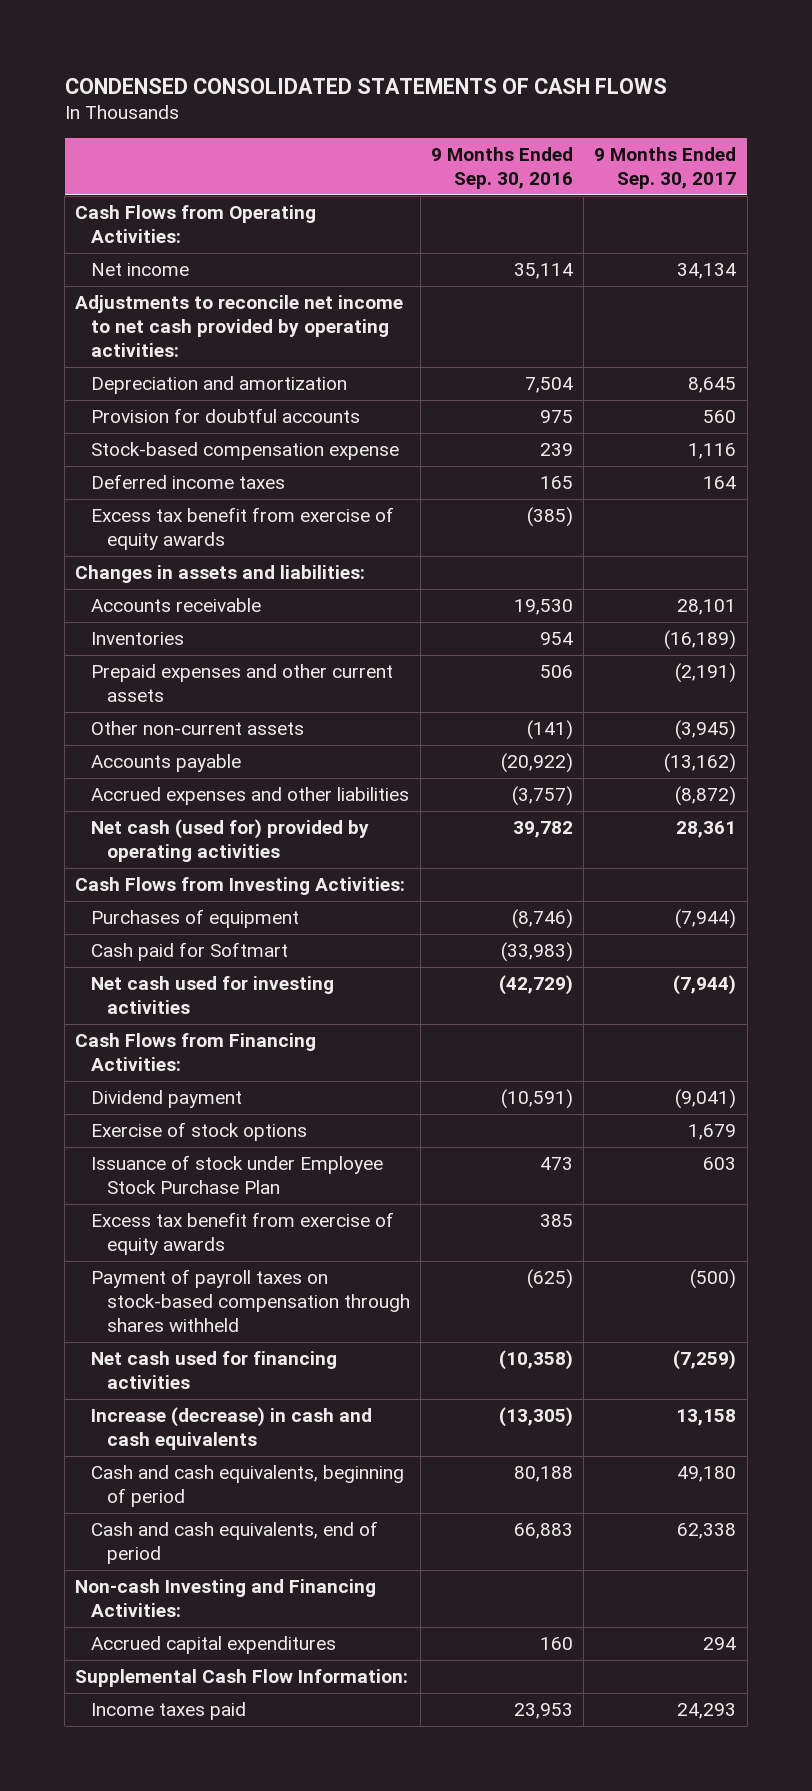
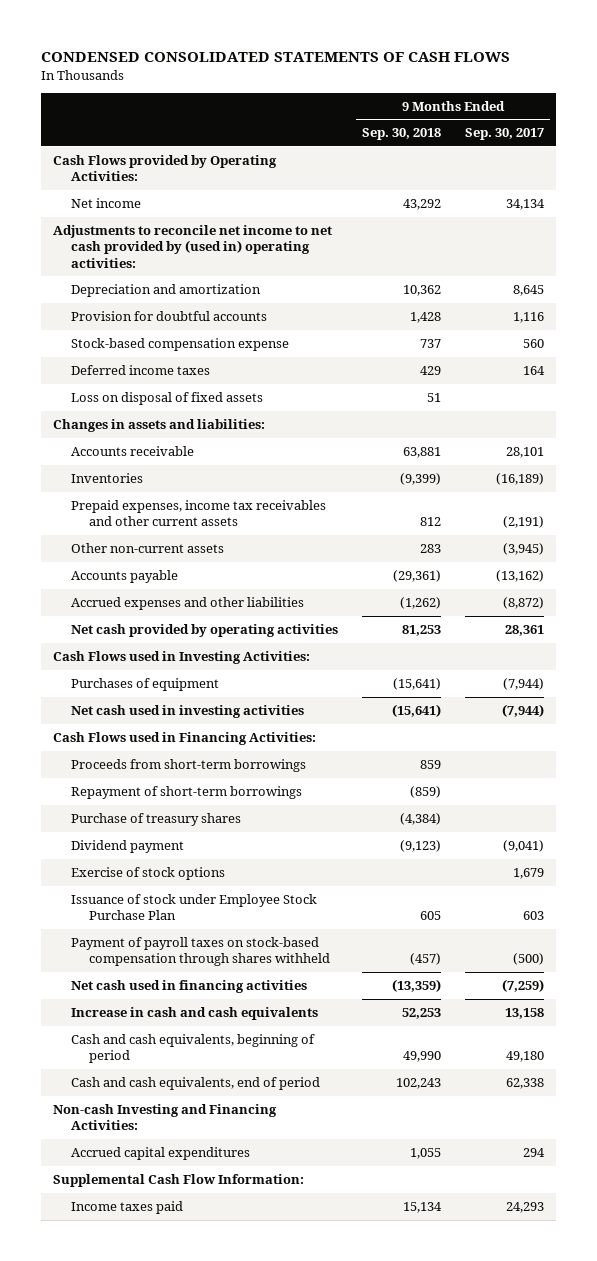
[431,147,574,189] 9 Months Ended Sep. 30, 2016 -> none
none -> [361,128,441,141] Sep. 30, 2018
[75,205,317,243] Cash Flows from Operating Activities: -> [53,154,278,182] Cash Flows provided by Operating Activities:
[75,295,404,357] Adjustments to reconcile net income to net cash provided by operating activities: -> [53,224,333,268] Adjustments to reconcile net income to net cash provided by (used in) operating activities:
[703,410,737,424] 560 -> [512,311,544,323] 1,116
[688,443,737,460] 1,116 -> [522,338,544,348] 560
[90,507,394,550] Excess tax benefit from exercise of equity awards -> none
none -> [71,391,264,405] Loss on disposal of fixed assets
[90,664,393,702] Prepaid expenses and other current assets -> [71,499,327,527] Prepaid expenses, income tax receivables and other current assets
[90,819,369,862] Net cash (used for) provided by operating activities -> [71,623,339,637] Net cash provided by operating activities
[75,877,406,896] Cash Flows from Investing Activities: -> [53,650,311,664] Cash Flows used in Investing Activities:
[90,942,288,962] Cash paid for Softmart -> none
[90,976,334,1014] Net cash used for investing activities -> [71,704,305,718] Net cash used in investing activities
[75,1033,317,1071] Cash Flows from Financing Activities: -> [53,731,317,745] Cash Flows used in Financing Activities:
none -> [71,758,307,772] Proceeds from short-term borrowings
none -> [71,785,303,799] Repayment of short-term borrowings
none -> [71,812,242,826] Purchase of treasury shares
[90,1212,394,1255] Excess tax benefit from exercise of equity awards -> none
[90,1351,337,1389] Net cash used for financing activities -> [71,979,308,993] Net cash used in financing activities
[90,1407,372,1450] Increase (decrease) in cash and cash equivalents -> [71,1006,319,1020] Increase in cash and cash equivalents

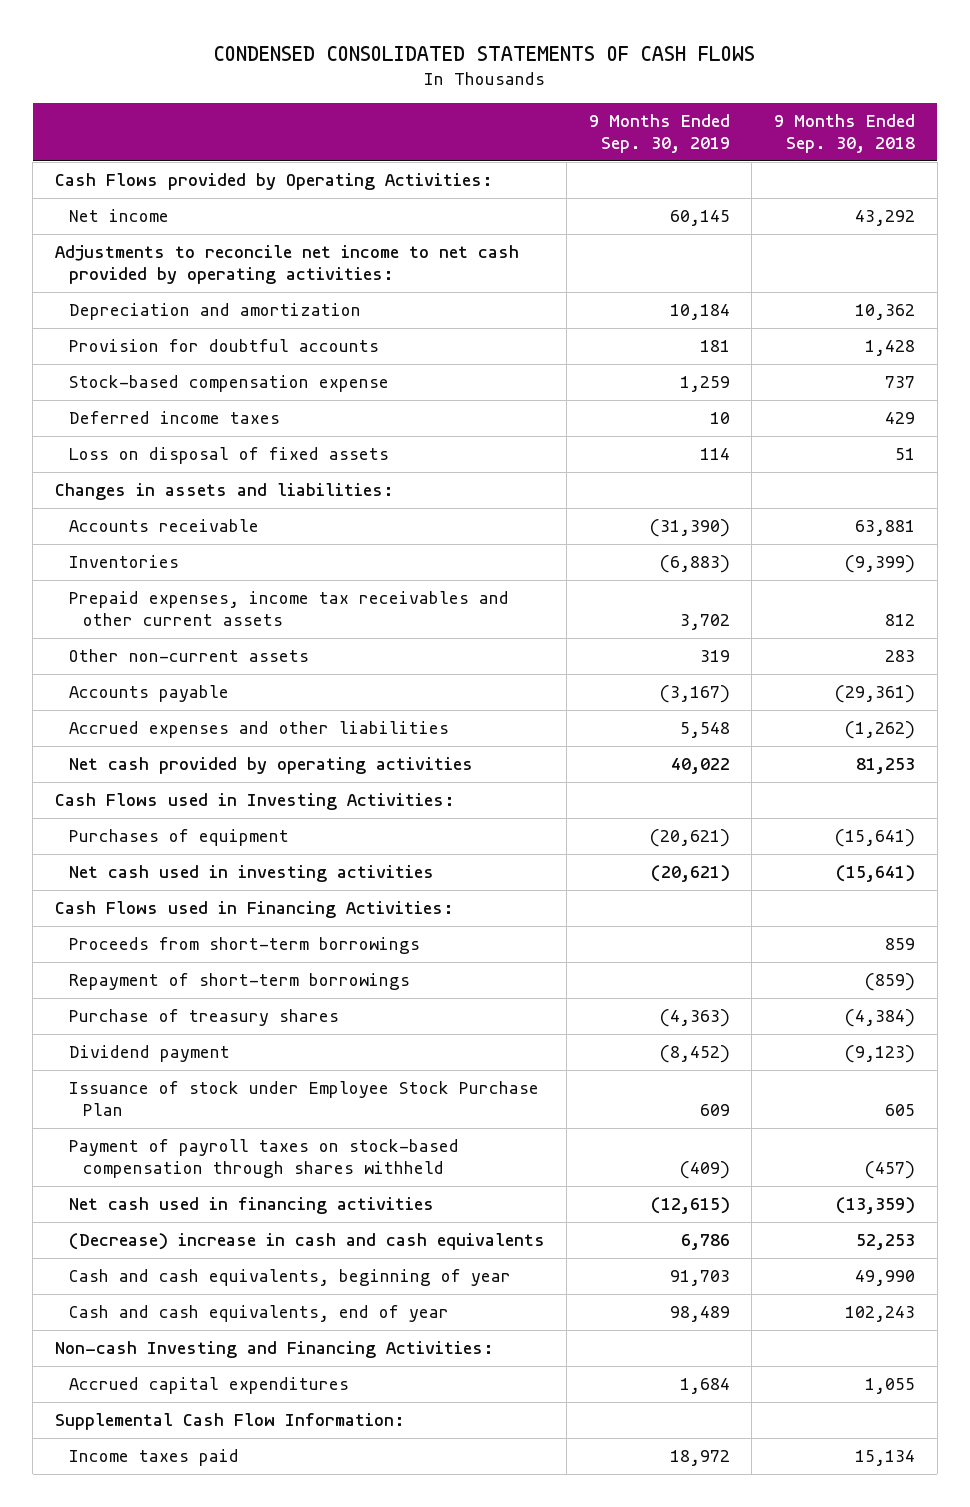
[464,128,544,141] Sep. 30, 2017 -> none
none -> [588,113,730,153] 9 Months Ended Sep. 30, 2019
[53,224,333,268] Adjustments to reconcile net income to net cash provided by (used in) operating activities: -> [54,245,519,285] Adjustments to reconcile net income to net cash provided by operating activities:
[71,866,226,880] Exercise of stock options -> none
[71,1006,319,1020] Increase in cash and cash equivalents -> [68,1233,545,1251] (Decrease) increase in cash and cash equivalents
[71,1033,316,1064] Cash and cash equivalents, beginning of period -> [68,1269,511,1287] Cash and cash equivalents, beginning of year
[71,1076,321,1090] Cash and cash equivalents, end of period -> [68,1305,449,1323] Cash and cash equivalents, end of year

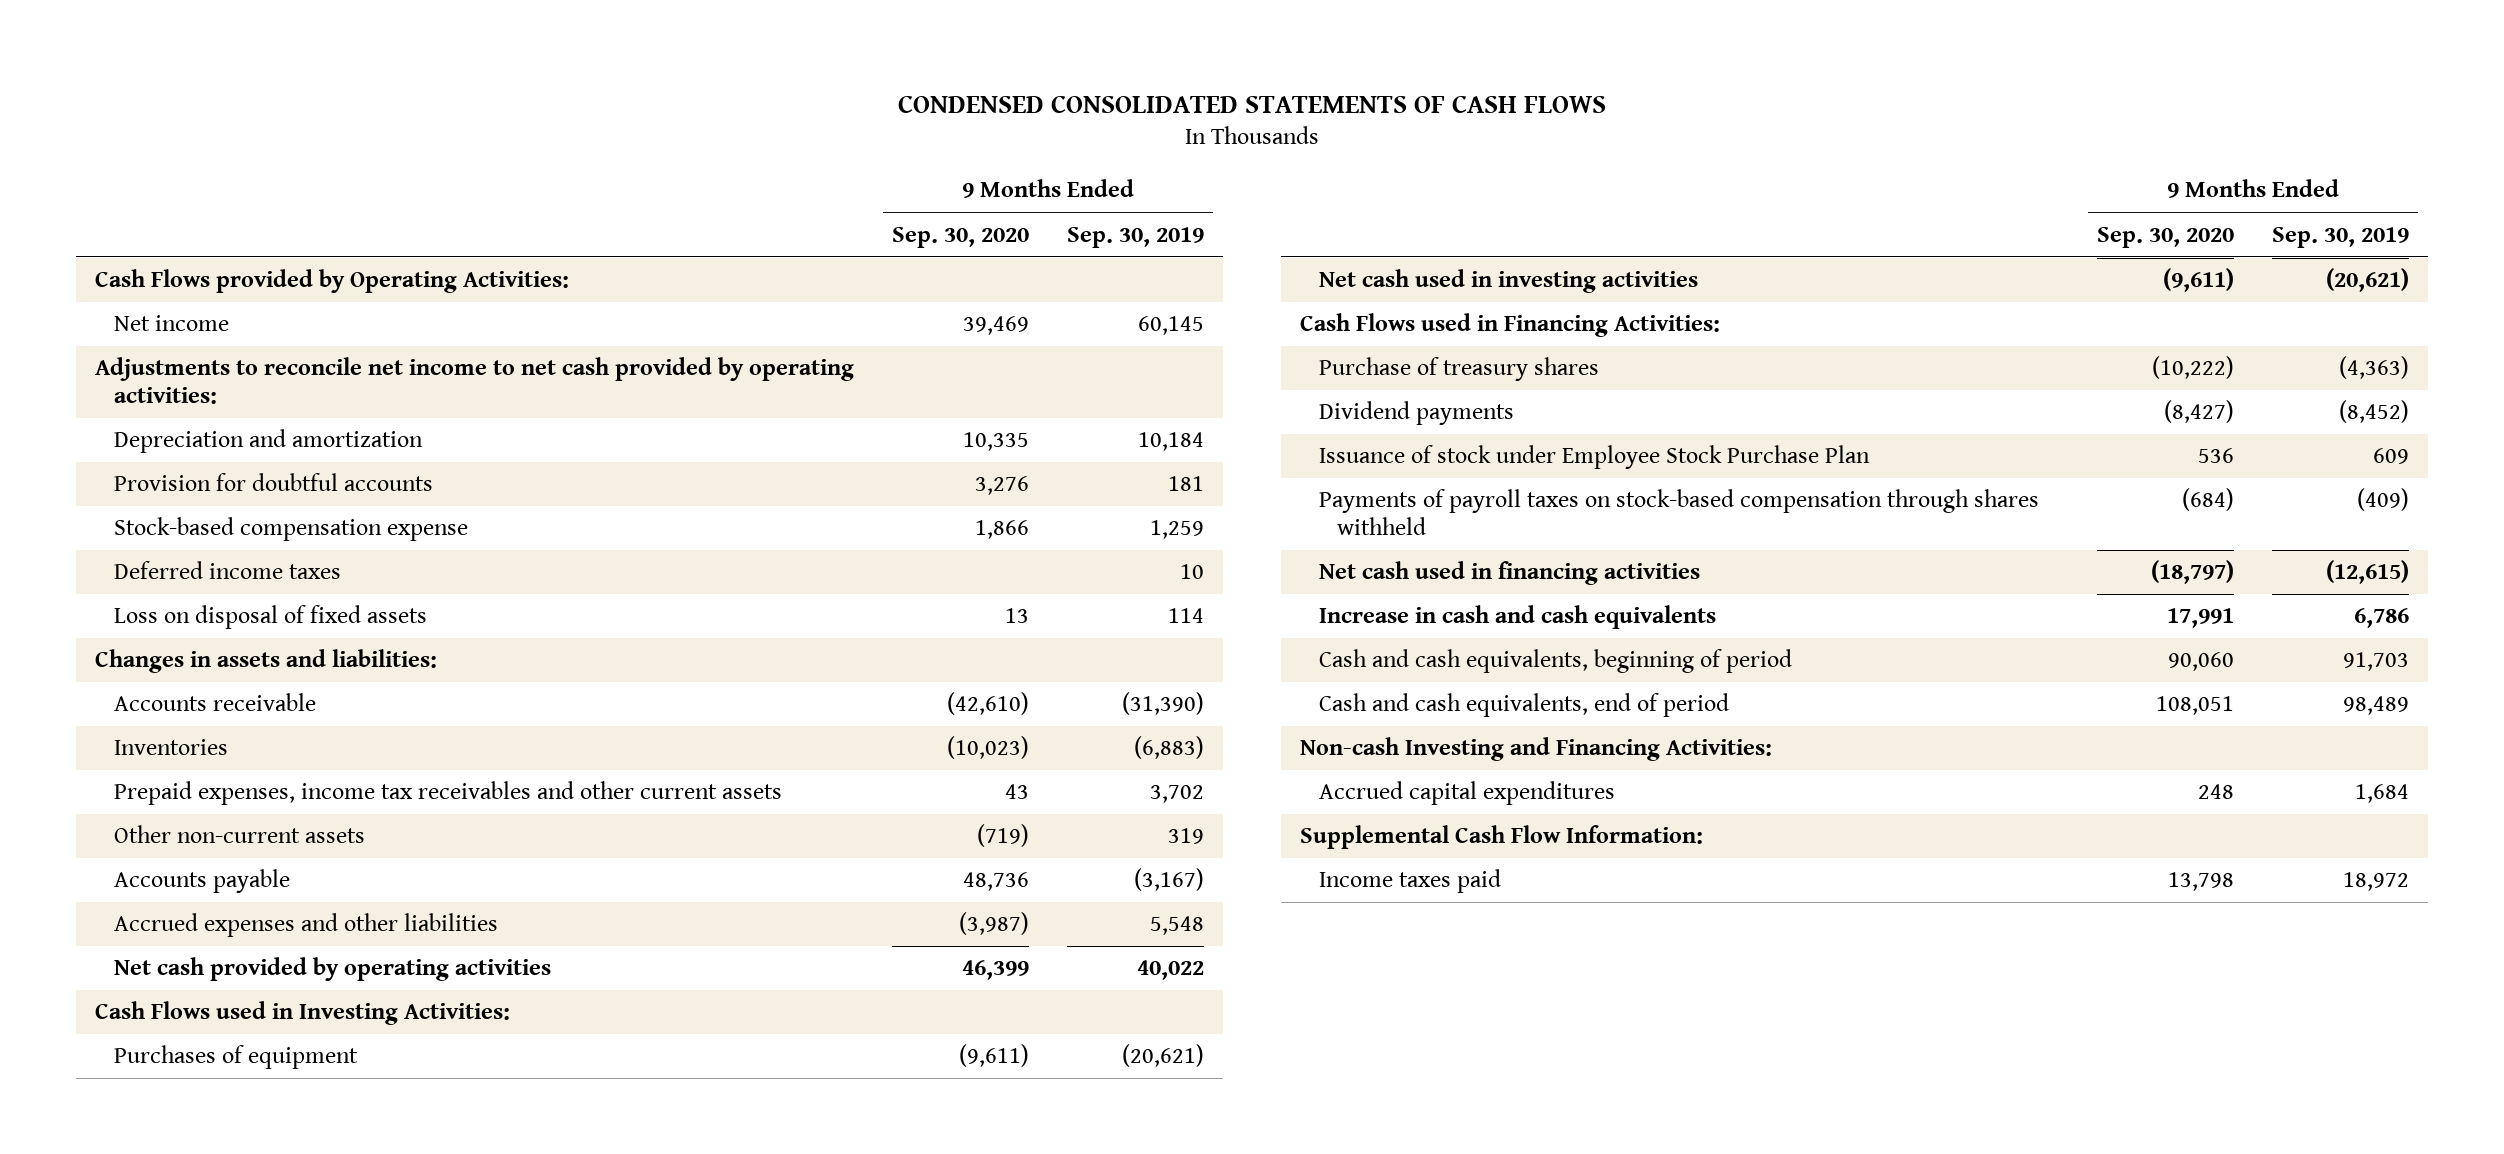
[773,113,915,153] 9 Months Ended Sep. 30, 2018 -> none
none -> [892,226,1030,248] Sep. 30, 2020
[68,937,420,955] Proceeds from short-term borrowings -> none
[68,973,410,991] Repayment of short-term borrowings -> none
[68,1045,230,1063] Dividend payment -> [1318,401,1514,426] Dividend payments
[68,1139,459,1179] Payment of payroll taxes on stock-based compensation through shares withheld -> [1318,489,2039,535] Payments of payroll taxes on stock-based compensation through shares withheld
[68,1233,545,1251] (Decrease) increase in cash and cash equivalents -> [1318,605,1716,630] Increase in cash and cash equivalents
[68,1269,511,1287] Cash and cash equivalents, beginning of year -> [1318,649,1792,674] Cash and cash equivalents, beginning of period
[68,1305,449,1323] Cash and cash equivalents, end of year -> [1318,693,1729,718] Cash and cash equivalents, end of period

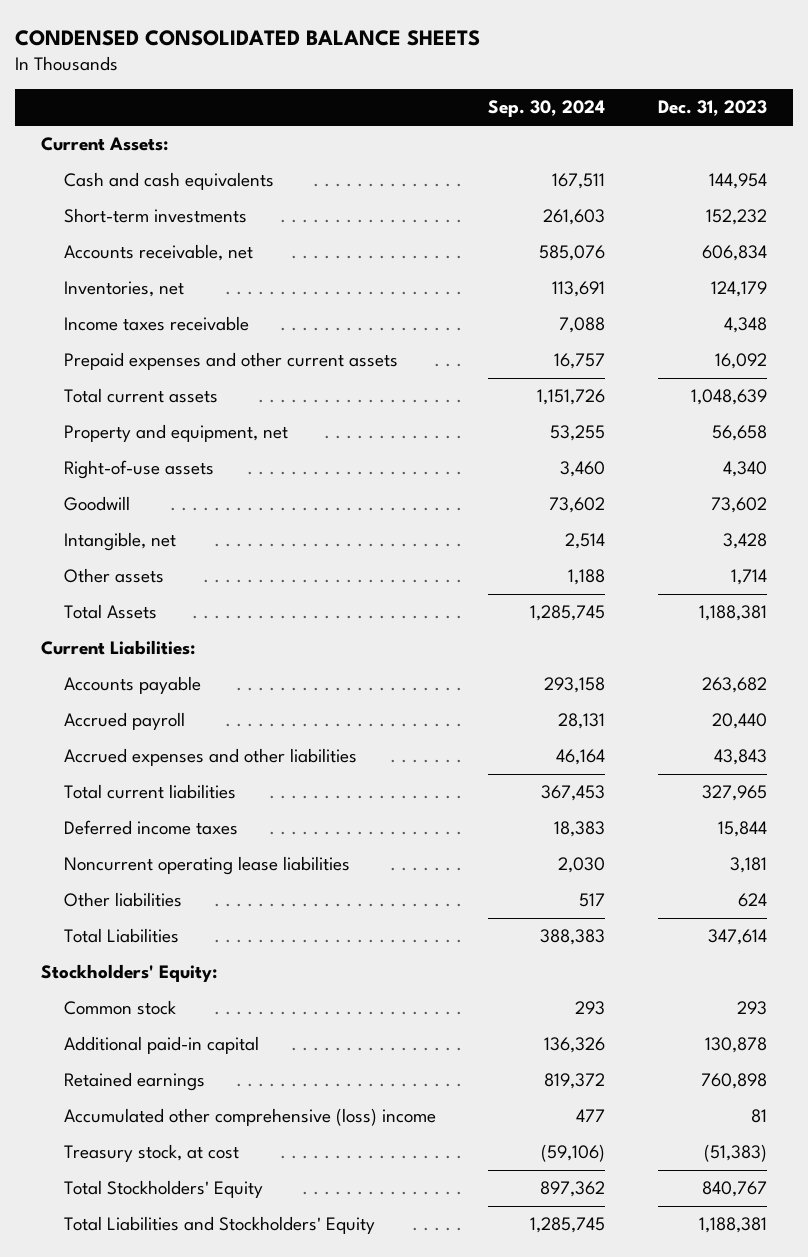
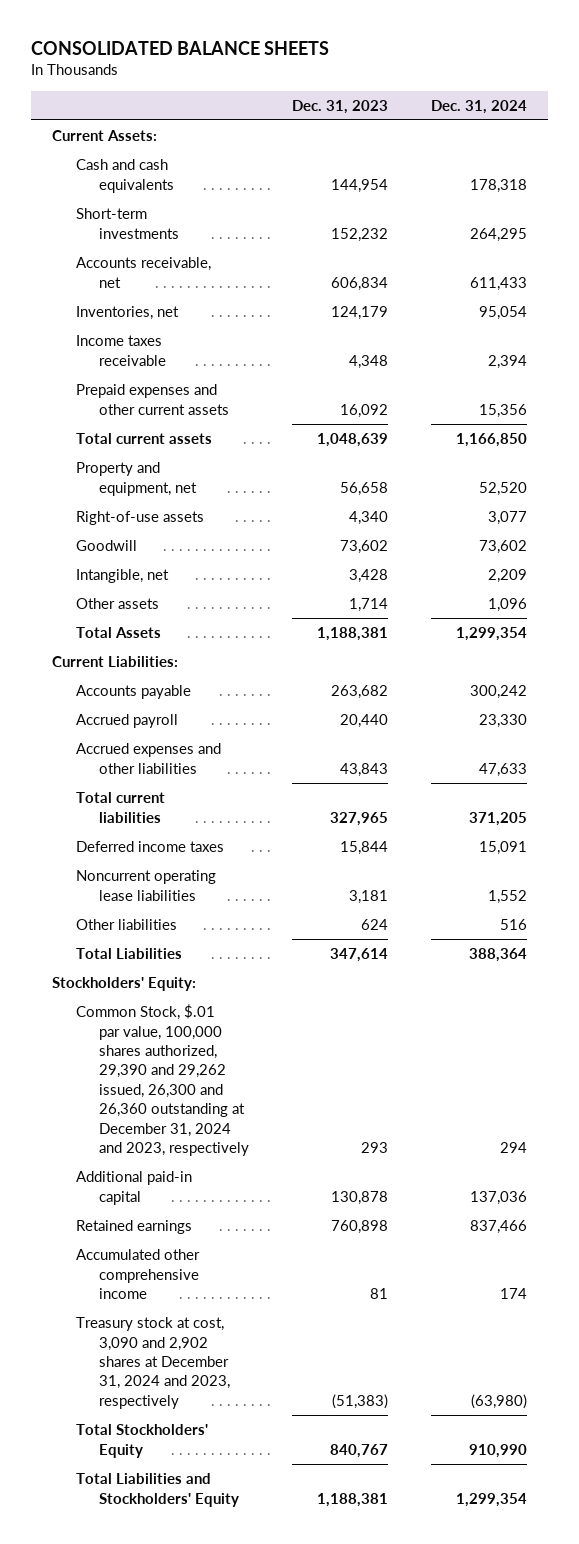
[15,29,481,46] CONDENSED CONSOLIDATED BALANCE SHEETS -> [31,40,330,55] CONSOLIDATED BALANCE SHEETS
[488,100,606,118] Sep. 30, 2024 -> none
none -> [430,99,527,114] Dec. 31, 2024
[63,1000,176,1016] Common stock -> [75,1004,250,1157] Common Stock, $.01 par value, 100,000 shares authorized, 29,390 and 29,262 issued, 26,300 and 26,360 outstanding at December 31, 2024 and 2023, respectively
[63,1108,436,1127] Accumulated other comprehensive (loss) income -> [75,1249,200,1300] Accumulated other comprehensive income
[63,1144,239,1163] Treasury stock, at cost -> [75,1317,231,1409] Treasury stock at cost, 3,090 and 2,902 shares at December 31, 2024 and 2023, respectively

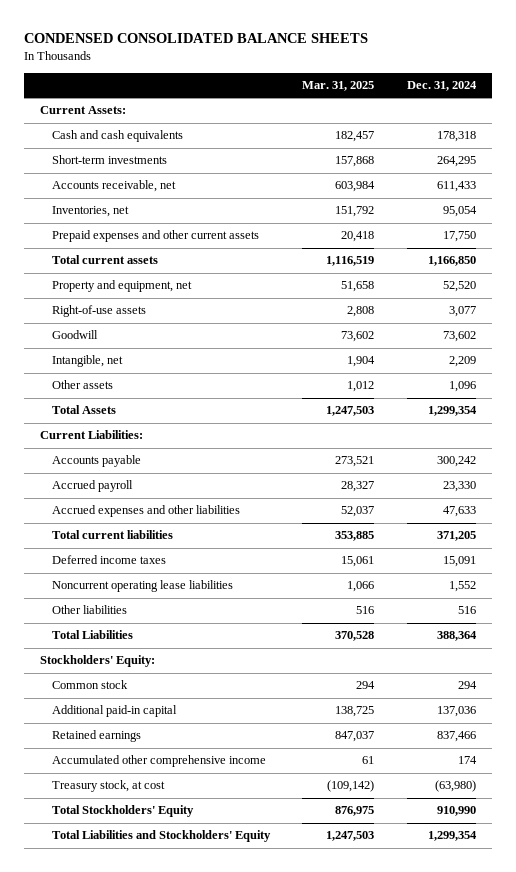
[31,40,330,55] CONSOLIDATED BALANCE SHEETS -> [24,33,369,44] CONDENSED CONSOLIDATED BALANCE SHEETS
[291,99,388,114] Dec. 31, 2023 -> none
none -> [302,80,375,91] Mar. 31, 2025
[75,335,167,366] Income taxes receivable -> none
[478,403,527,418] 15,356 -> [442,231,476,243] 17,750
[75,1004,250,1157] Common Stock, $.01 par value, 100,000 shares authorized, 29,390 and 29,262 issued, 26,300 and 26,360 outstanding at December 31, 2024 and 2023, respectively -> [51,680,128,690] Common stock
[75,1317,231,1409] Treasury stock at cost, 3,090 and 2,902 shares at December 31, 2024 and 2023, respectively -> [51,780,165,793] Treasury stock, at cost

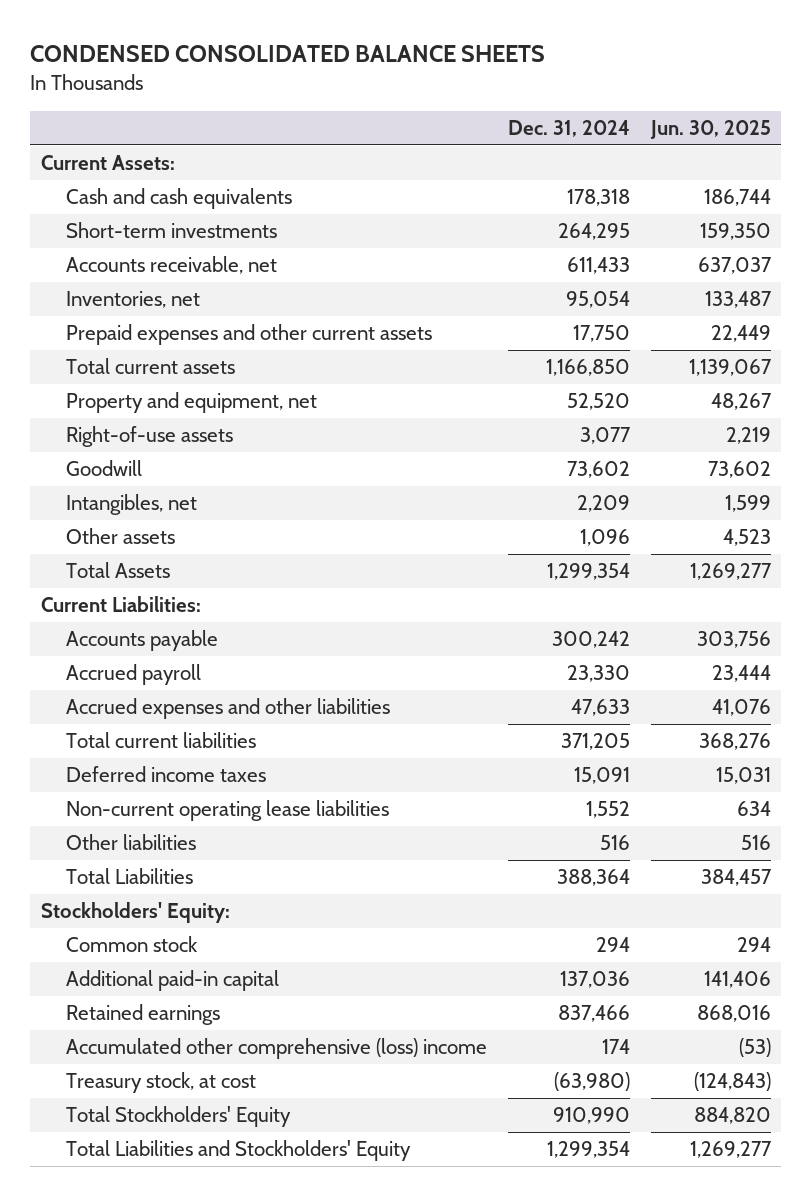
[302,80,375,91] Mar. 31, 2025 -> none
none -> [649,119,771,139] Jun. 30, 2025
[51,355,123,368] Intangible, net -> [66,494,198,516] Intangibles, net
[51,580,233,593] Noncurrent operating lease liabilities -> [66,800,390,822] Non-current operating lease liabilities
[51,755,266,768] Accumulated other comprehensive income -> [66,1038,488,1060] Accumulated other comprehensive (loss) income

